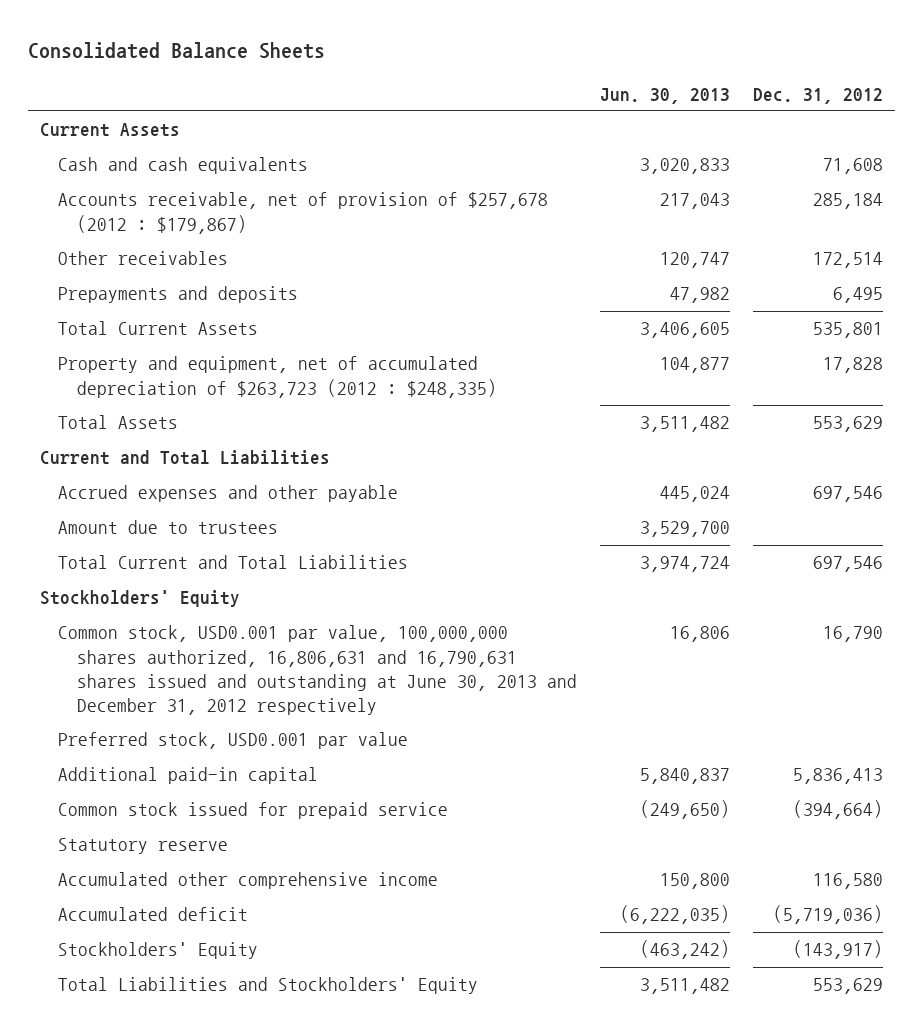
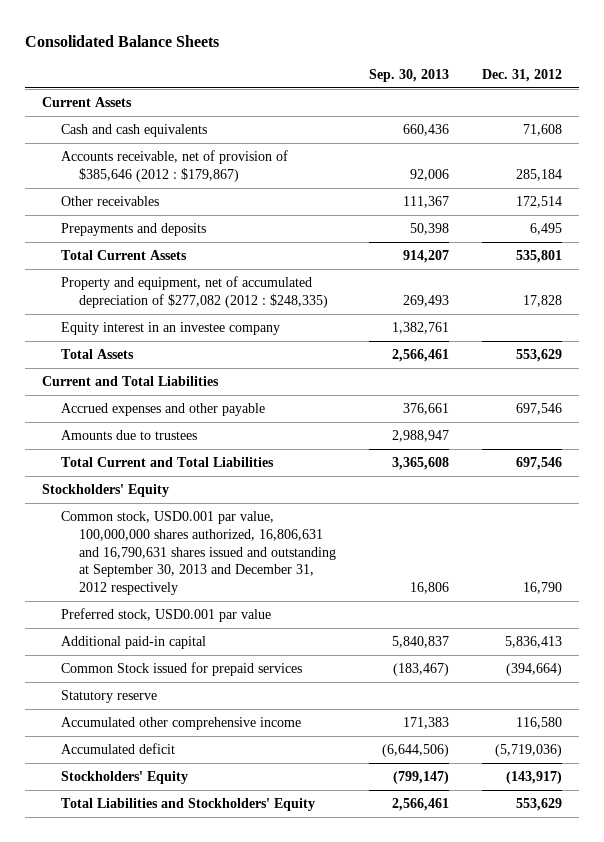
[599,87,730,104] Jun. 30, 2013 -> none
none -> [369,68,450,82] Sep. 30, 2013
[58,192,549,234] Accounts receivable, net of provision of $257,678 (2012 : $179,867) -> [60,150,288,182] Accounts receivable, net of provision of $385,646 (2012 : $179,867)
[58,356,497,398] Property and equipment, net of accumulated depreciation of $263,723 (2012 : $248,335) -> [60,276,328,308] Property and equipment, net of accumulated depreciation of $277,082 (2012 : $248,335)
none -> [60,322,280,336] Equity interest in an investee company
[58,520,279,535] Amount due to trustees -> [60,430,197,441] Amounts due to trustees
[58,625,577,715] Common stock, USD0.001 par value, 100,000,000 shares authorized, 16,806,631 and 16,790,631 shares issued and outstanding at June 30, 2013 and December 31, 2012 respectively -> [60,511,336,596] Common stock, USD0.001 par value, 100,000,000 shares authorized, 16,806,631 and 16,790,631 shares issued and outstanding at September 30, 2013 and December 31, 2012 respectively
[58,802,449,820] Common stock issued for prepaid service -> [60,662,302,677] Common Stock issued for prepaid services

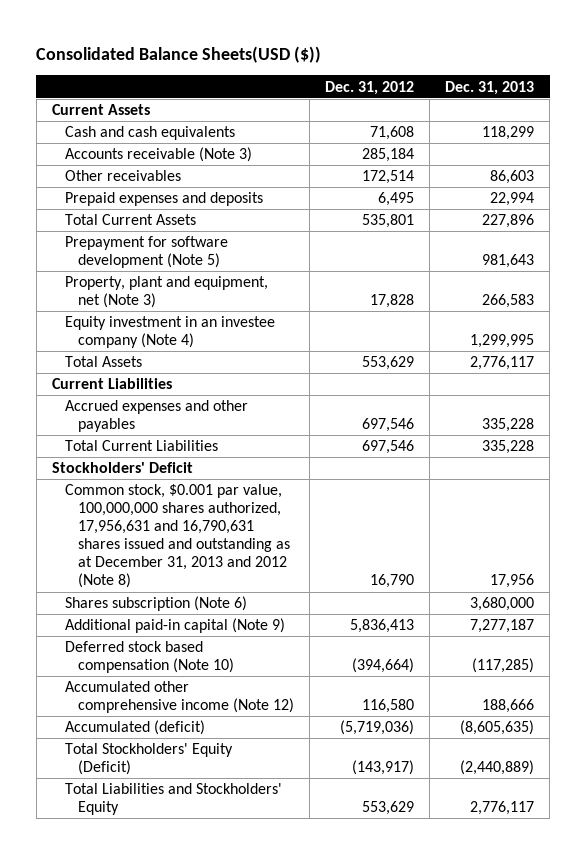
[25,34,220,47] Consolidated Balance Sheets -> [36,45,322,63] Consolidated Balance Sheets(USD ($))
[369,68,450,82] Sep. 30, 2013 -> none
none -> [445,80,535,95] Dec. 31, 2013
[60,150,288,182] Accounts receivable, net of provision of $385,646 (2012 : $179,867) -> [64,147,252,163] Accounts receivable (Note 3)
[60,223,206,237] Prepayments and deposits -> [64,192,263,207] Prepaid expenses and deposits
none -> [64,236,228,269] Prepayment for software development (Note 5)
[60,276,328,308] Property and equipment, net of accumulated depreciation of $277,082 (2012 : $248,335) -> [64,276,268,309] Property, plant and equipment, net (Note 3)
[60,322,280,336] Equity interest in an investee company -> [64,316,275,349] Equity investment in an investee company (Note 4)
[60,430,197,441] Amounts due to trustees -> none
[60,608,271,623] Preferred stock, USD0.001 par value -> none
[60,690,157,704] Statutory reserve -> none
[42,376,220,387] Current and Total Liabilities -> [51,378,172,390] Current Liabilities
[60,403,265,417] Accrued expenses and other payable -> [64,400,248,433] Accrued expenses and other payables
[60,457,274,468] Total Current and Total Liabilities -> [64,440,218,452] Total Current Liabilities
[42,484,170,498] Stockholders' Equity -> [51,462,193,474] Stockholders' Deficit
[60,511,336,596] Common stock, USD0.001 par value, 100,000,000 shares authorized, 16,806,631 and 16,790,631 shares issued and outstanding at September 30, 2013 and December 31, 2012 respectively -> [64,484,291,589] Common stock, $0.001 par value, 100,000,000 shares authorized, 17,956,631 and 16,790,631 shares issued and outstanding as at December 31, 2013 and 2012 (Note 8)
none -> [64,596,247,612] Shares subscription (Note 6)
[60,636,206,650] Additional paid-in capital -> [64,618,285,634] Additional paid-in capital (Note 9)
[60,662,302,677] Common Stock issued for prepaid services -> [64,641,235,674] Deferred stock based compensation (Note 10)
[60,717,301,731] Accumulated other comprehensive income -> [64,681,295,714] Accumulated other comprehensive income (Note 12)
[60,743,175,755] Accumulated deficit -> [64,720,205,736] Accumulated (deficit)
[60,771,188,785] Stockholders' Equity -> [64,743,233,776] Total Stockholders' Equity (Deficit)

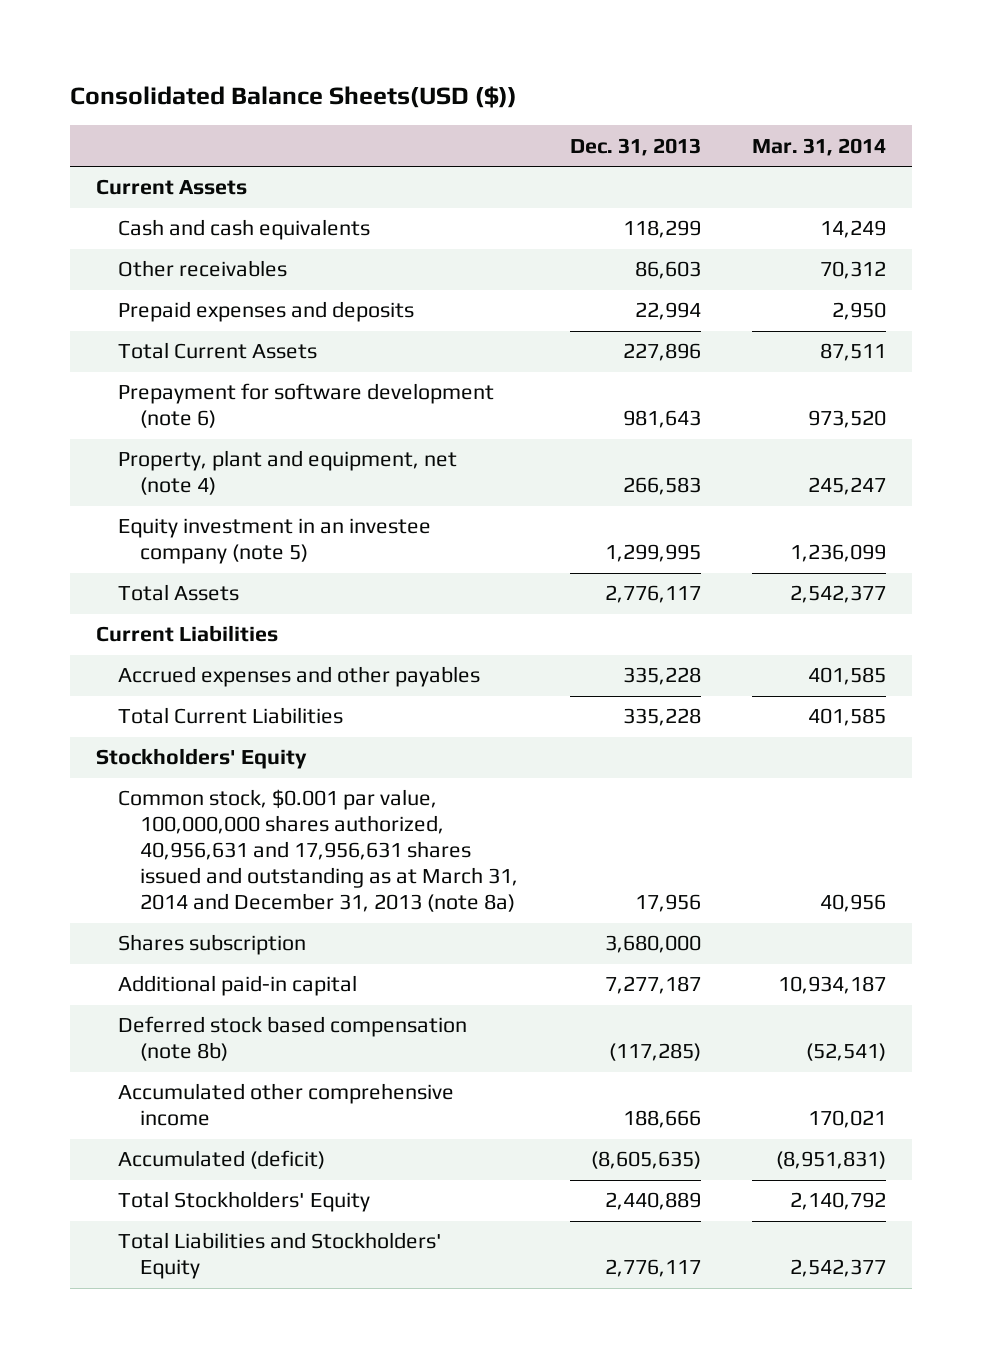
[325,80,415,95] Dec. 31, 2012 -> none
none -> [751,137,886,156] Mar. 31, 2014
[64,147,252,163] Accounts receivable (Note 3) -> none
[64,236,228,269] Prepayment for software development (Note 5) -> [117,383,494,429] Prepayment for software development (note 6)
[64,276,268,309] Property, plant and equipment, net (Note 3) -> [117,450,457,496] Property, plant and equipment, net (note 4)
[64,316,275,349] Equity investment in an investee company (Note 4) -> [117,518,431,565] Equity investment in an investee company (note 5)
[51,462,193,474] Stockholders' Deficit -> [95,748,307,770] Stockholders' Equity
[64,484,291,589] Common stock, $0.001 par value, 100,000,000 shares authorized, 17,956,631 and 16,790,631 shares issued and outstanding as at December 31, 2013 and 2012 (Note 8) -> [117,789,519,913] Common stock, $0.001 par value, 100,000,000 shares authorized, 40,956,631 and 17,956,631 shares issued and outstanding as at March 31, 2014 and December 31, 2013 (note 8a)
[64,596,247,612] Shares subscription (Note 6) -> [117,934,306,956] Shares subscription
[64,618,285,634] Additional paid-in capital (Note 9) -> [117,975,357,997] Additional paid-in capital
[64,641,235,674] Deferred stock based compensation (Note 10) -> [117,1016,467,1062] Deferred stock based compensation (note 8b)
[64,681,295,714] Accumulated other comprehensive income (Note 12) -> [117,1083,454,1127] Accumulated other comprehensive income
[64,743,233,776] Total Stockholders' Equity (Deficit) -> [117,1191,370,1213] Total Stockholders' Equity
[460,760,535,776] (2,440,889) -> [604,1192,701,1211] 2,440,889

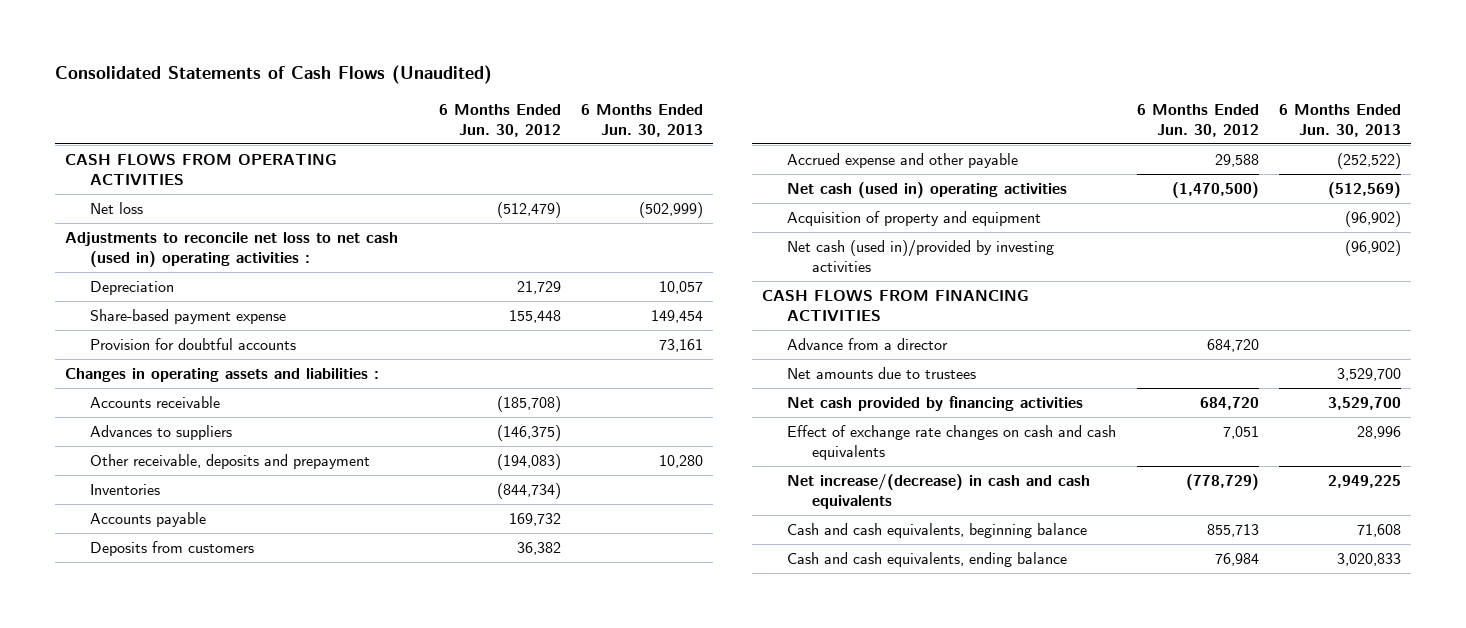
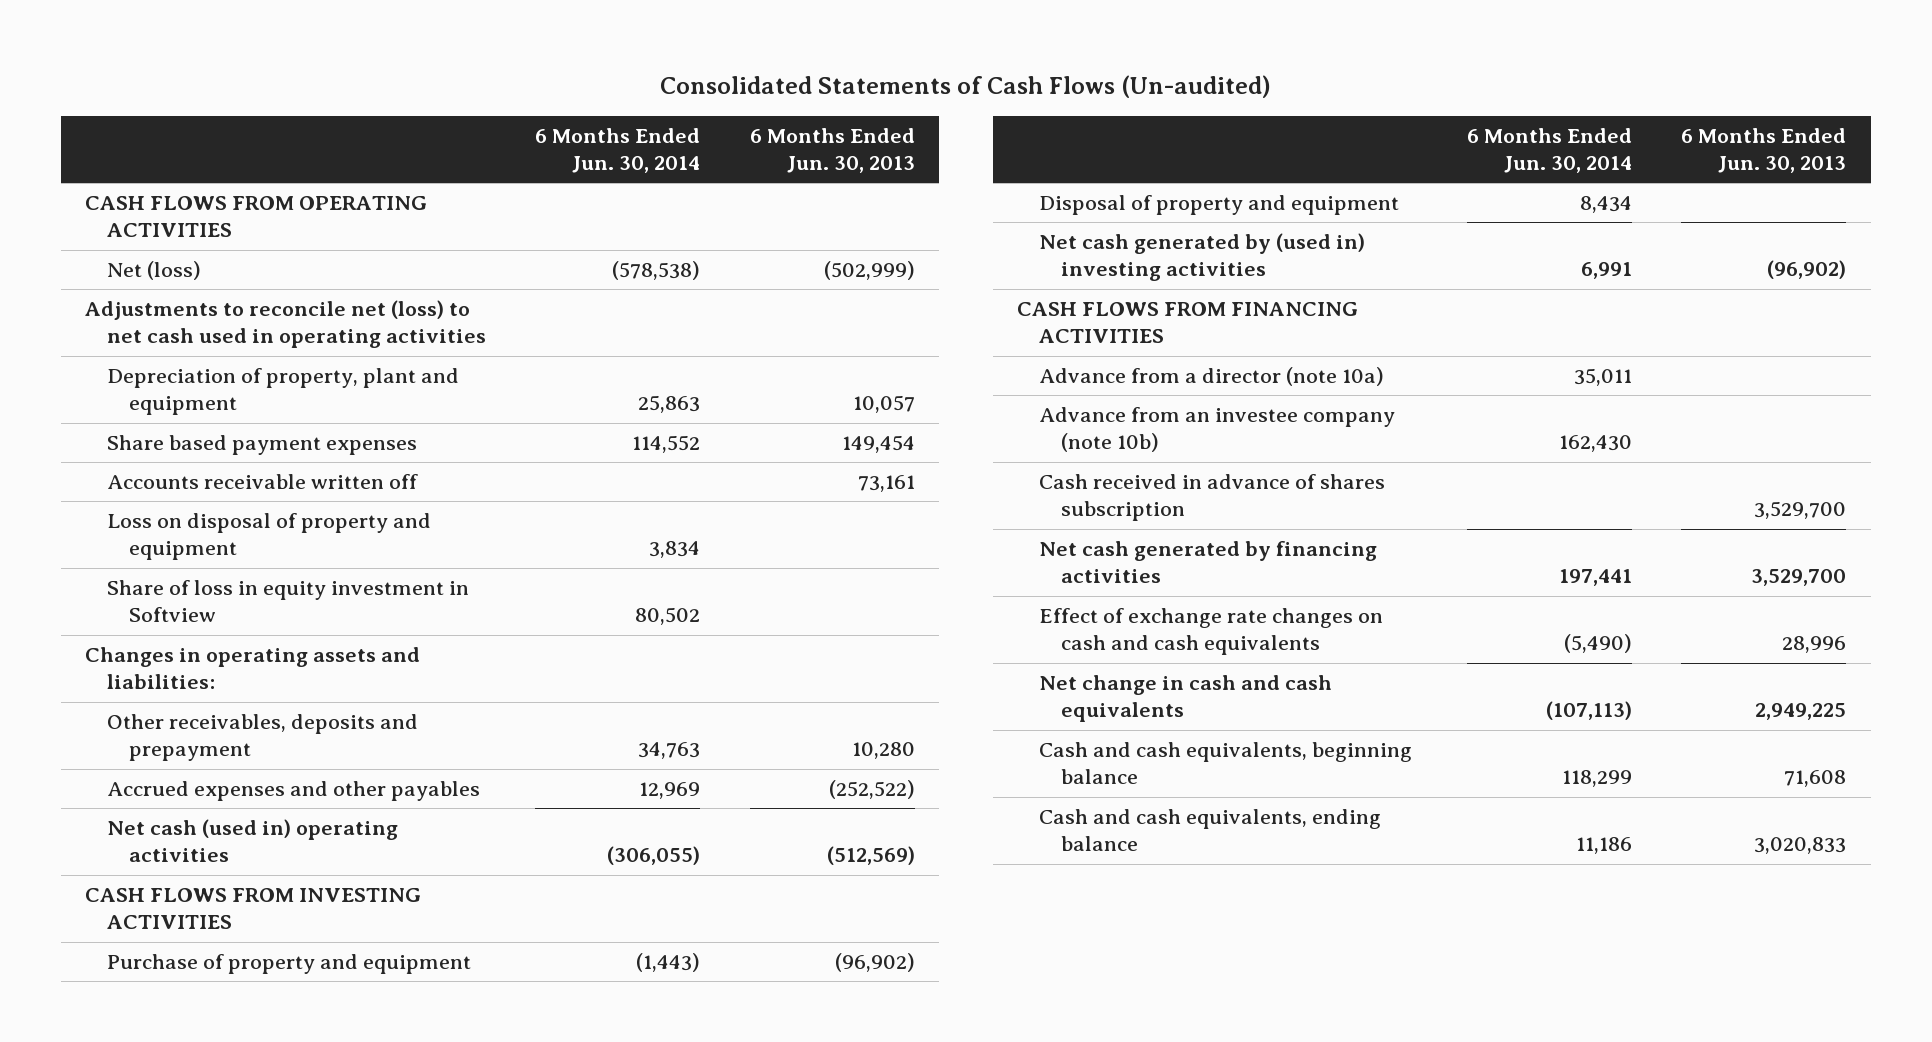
[54,65,492,85] Consolidated Statements of Cash Flows (Unaudited) -> [659,75,1271,99] Consolidated Statements of Cash Flows (Un-audited)
[438,103,561,137] 6 Months Ended Jun. 30, 2012 -> none
none -> [535,127,701,174] 6 Months Ended Jun. 30, 2014
[89,396,220,409] Accounts receivable -> none
[89,425,232,441] Advances to suppliers -> none
[89,484,160,496] Inventories -> none
[89,512,206,528] Accounts payable -> none
[89,541,254,557] Deposits from customers -> none
[89,202,143,215] Net loss -> [107,260,202,280] Net (loss)
[64,232,398,268] Adjustments to reconcile net loss to net cash (used in) operating activities : -> [85,299,487,349] Adjustments to reconcile net (loss) to net cash used in operating activities
[89,281,174,296] Depreciation -> [107,367,460,416] Depreciation of property, plant and equipment
[89,309,286,325] Share-based payment expense -> [107,434,418,455] Share based payment expenses
[89,338,296,351] Provision for doubtful accounts -> [107,473,419,489] Accounts receivable written off
none -> [107,512,432,561] Loss on disposal of property and equipment
none -> [107,579,470,623] Share of loss in equity investment in Softview
[64,368,379,383] Changes in operating assets and liabilities : -> [85,646,421,690] Changes in operating assets and liabilities:
[89,454,370,470] Other receivable, deposits and prepayment -> [107,713,419,762] Other receivables, deposits and prepayment
[787,153,1019,169] Accrued expense and other payable -> [107,780,481,801] Accrued expenses and other payables
none -> [85,887,422,930] CASH FLOWS FROM INVESTING ACTIVITIES
[787,211,1042,227] Acquisition of property and equipment -> [107,953,472,974] Purchase of property and equipment
none -> [1039,194,1400,215] Disposal of property and equipment
[787,240,1055,273] Net cash (used in)/provided by investing activities -> [1039,232,1366,282] Net cash generated by (used in) investing activities
[787,338,949,351] Advance from a director -> [1039,366,1385,386] Advance from a director (note 10a)
none -> [1039,406,1396,453] Advance from an investee company (note 10b)
[787,367,977,380] Net amounts due to trustees -> [1039,473,1386,522] Cash received in advance of shares subscription
[787,396,1084,412] Net cash provided by financing activities -> [1039,540,1378,584] Net cash generated by financing activities
[787,474,1091,510] Net increase/(decrease) in cash and cash equivalents -> [1039,674,1333,723] Net change in cash and cash equivalents

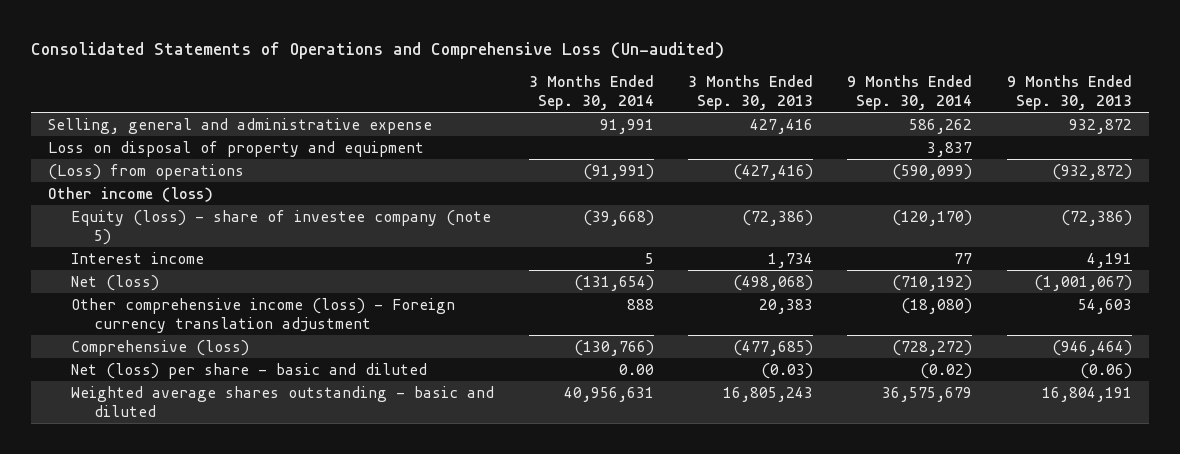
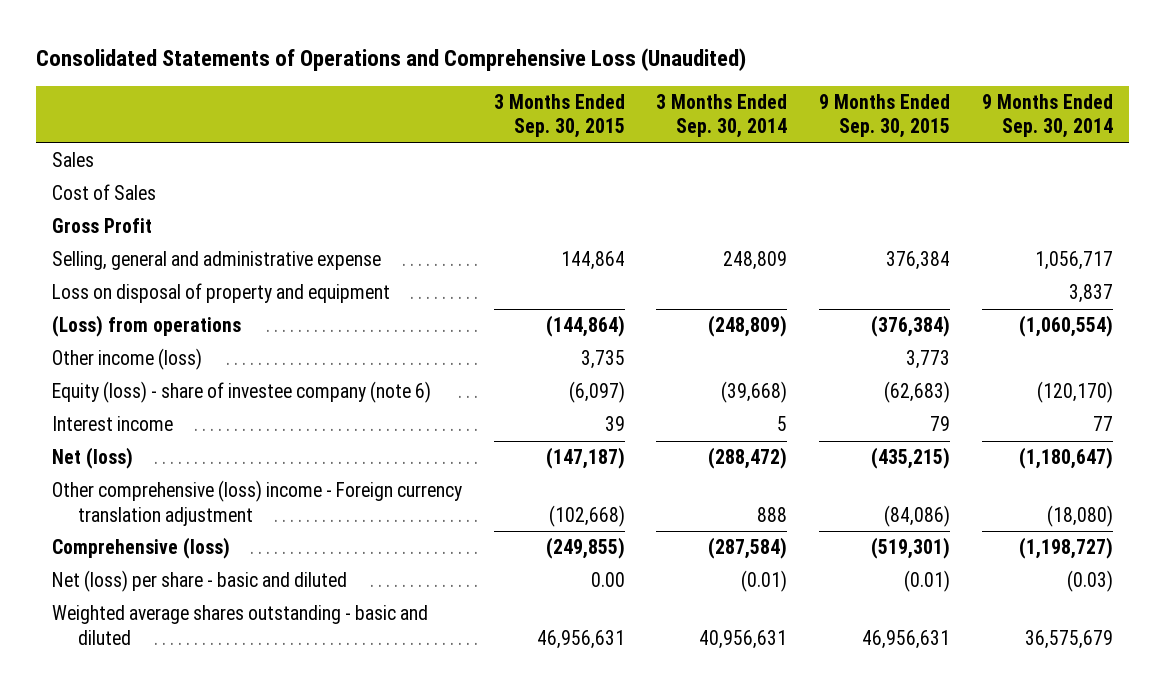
[31,41,725,59] Consolidated Statements of Operations and Comprehensive Loss (Un-audited) -> [35,48,746,72] Consolidated Statements of Operations and Comprehensive Loss (Unaudited)
[688,74,814,110] 3 Months Ended Sep. 30, 2013 -> none
[1006,74,1132,110] 9 Months Ended Sep. 30, 2013 -> none
none -> [493,93,625,139] 3 Months Ended Sep. 30, 2015
none -> [819,93,951,139] 9 Months Ended Sep. 30, 2015
none -> [51,152,94,168] Sales
none -> [51,184,156,201] Cost of Sales
none -> [51,218,152,234] Gross Profit
[599,118,654,134] 91,991 -> [723,251,788,271] 248,809
[909,118,973,134] 586,262 -> [1035,251,1114,271] 1,056,717
[582,163,654,180] (91,991) -> [708,315,788,338] (248,809)
[892,163,973,180] (590,099) -> [1019,315,1114,338] (1,060,554)
[71,209,492,245] Equity (loss) - share of investee company (note 5) -> [51,381,431,404] Equity (loss) - share of investee company (note 6)
[573,274,654,291] (131,654) -> [708,447,788,470] (288,472)
[892,274,973,291] (710,192) -> [1019,447,1114,470] (1,180,647)
[71,297,456,333] Other comprehensive income (loss) - Foreign currency translation adjustment -> [51,480,462,526] Other comprehensive (loss) income - Foreign currency translation adjustment
[573,339,654,356] (130,766) -> [708,537,788,560] (287,584)
[892,339,973,356] (728,272) -> [1019,537,1114,560] (1,198,727)
[618,363,654,375] 0.00 -> [741,570,788,593] (0.01)
[920,362,973,379] (0.02) -> [1067,570,1114,593] (0.03)

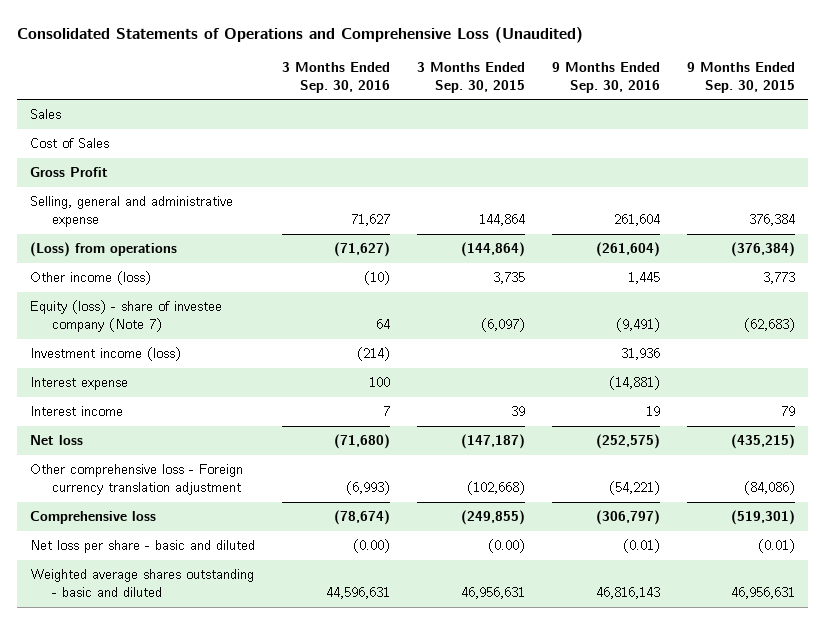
[656,93,788,139] 3 Months Ended Sep. 30, 2014 -> none
[982,93,1114,139] 9 Months Ended Sep. 30, 2014 -> none
none -> [282,61,391,93] 3 Months Ended Sep. 30, 2016
none -> [551,61,660,93] 9 Months Ended Sep. 30, 2016
[51,283,390,304] Loss on disposal of property and equipment -> none
[51,381,431,404] Equity (loss) - share of investee company (note 6) -> [30,300,223,333] Equity (loss) - share of investee company (Note 7)
none -> [30,347,182,362] Investment income (loss)
none -> [30,377,129,391] Interest expense
[51,447,133,470] Net (loss) -> [30,435,84,446] Net loss
[51,480,462,526] Other comprehensive (loss) income - Foreign currency translation adjustment -> [30,464,244,496] Other comprehensive loss - Foreign currency translation adjustment
[51,537,230,560] Comprehensive (loss) -> [30,511,157,525] Comprehensive loss
[51,570,347,593] Net (loss) per share - basic and diluted -> [30,540,256,554] Net loss per share - basic and diluted
[590,572,625,588] 0.00 -> [487,539,525,554] (0.00)

